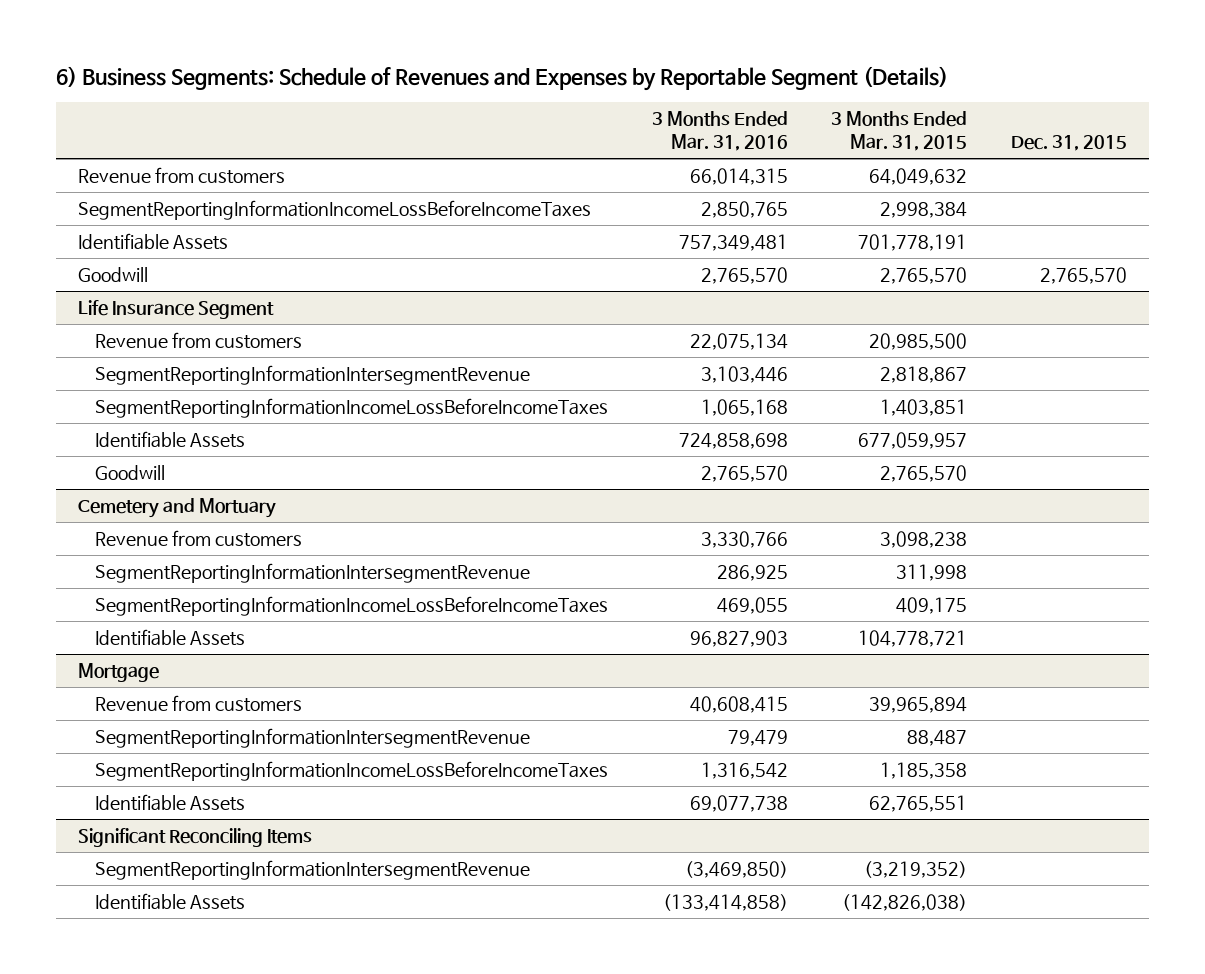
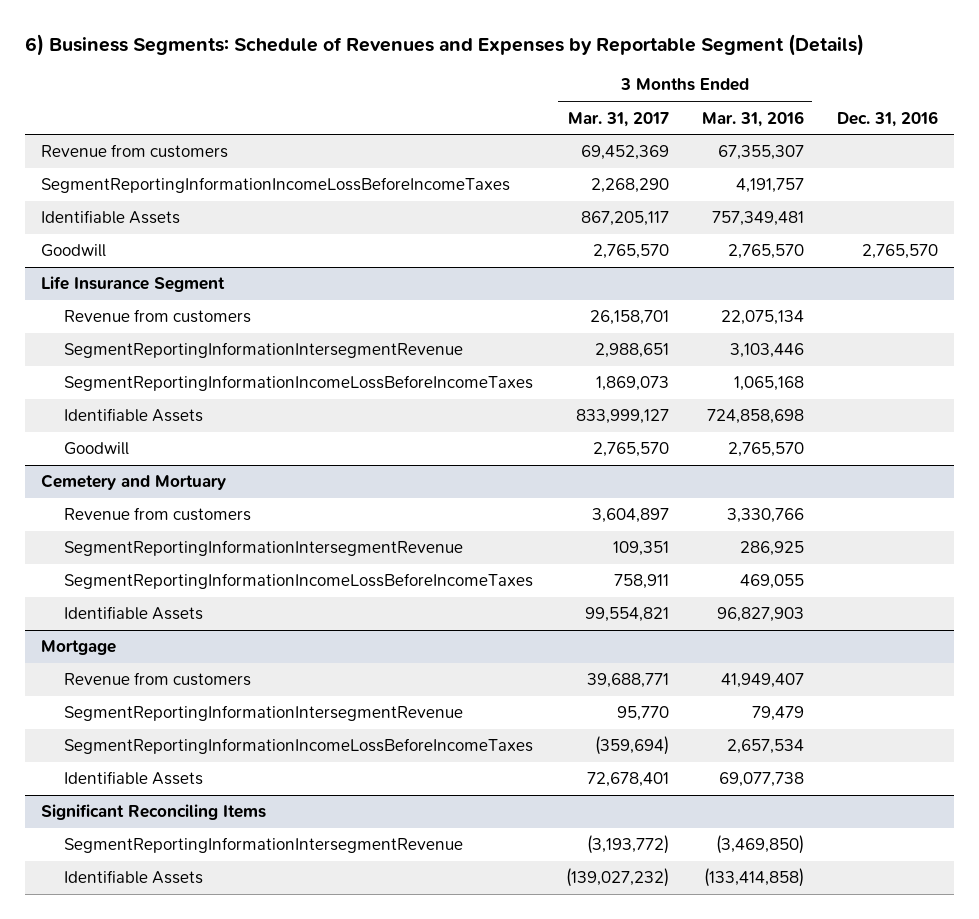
[831,111,968,152] 3 Months Ended Mar. 31, 2015 -> none
[1011,135,1128,152] Dec. 31, 2015 -> none
none -> [567,111,669,127] Mar. 31, 2017
none -> [836,110,938,127] Dec. 31, 2016
[689,168,788,186] 66,014,315 -> [717,145,804,161] 67,355,307
[700,201,788,219] 2,850,765 -> [735,178,804,194] 4,191,757
[689,696,788,714] 40,608,415 -> [720,673,804,689] 41,949,407
[700,762,788,780] 1,316,542 -> [726,739,804,755] 2,657,534

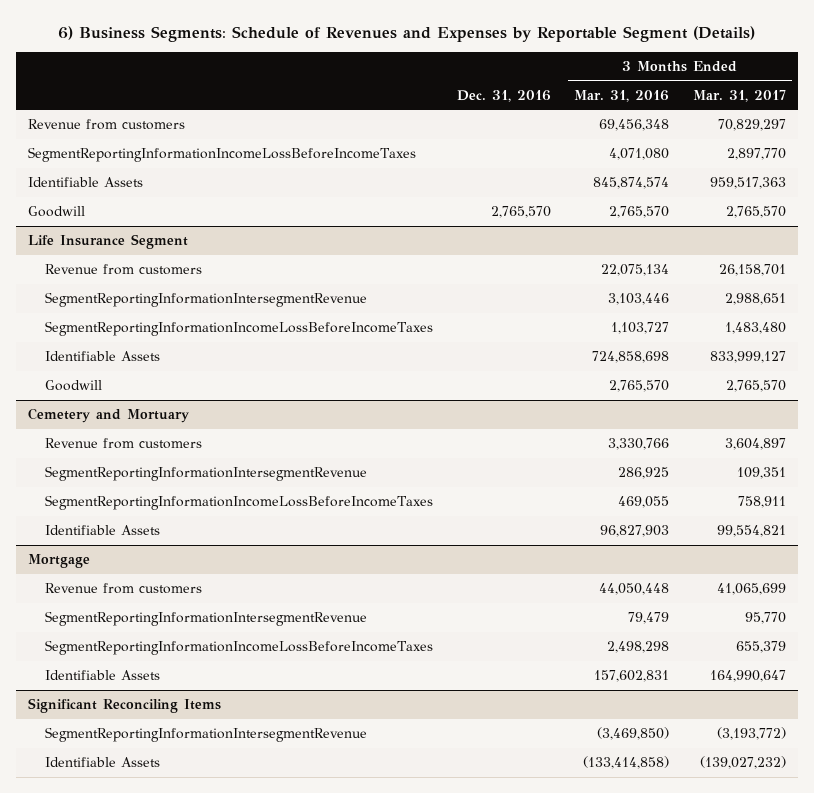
[580,145,669,161] 69,452,369 -> [718,119,787,132] 70,829,297
[717,145,804,161] 67,355,307 -> [599,119,670,132] 69,456,348
[590,178,669,194] 2,268,290 -> [727,148,787,161] 2,897,770
[735,178,804,194] 4,191,757 -> [609,148,670,161] 4,071,080
[580,211,669,227] 867,205,117 -> [710,177,787,190] 959,517,363
[711,211,804,227] 757,349,481 -> [593,177,670,190] 845,874,574
[595,376,669,392] 1,869,073 -> [725,322,787,335] 1,483,480
[733,376,804,392] 1,065,168 -> [611,322,670,335] 1,103,727
[586,673,669,689] 39,688,771 -> [717,583,787,596] 41,065,699
[720,673,804,689] 41,949,407 -> [599,583,670,596] 44,050,448
[594,736,669,756] (359,694) -> [736,641,787,654] 655,379
[726,739,804,755] 2,657,534 -> [607,641,670,654] 2,498,298
[586,772,669,788] 72,678,401 -> [710,670,787,683] 164,990,647
[718,772,804,788] 69,077,738 -> [594,670,670,683] 157,602,831

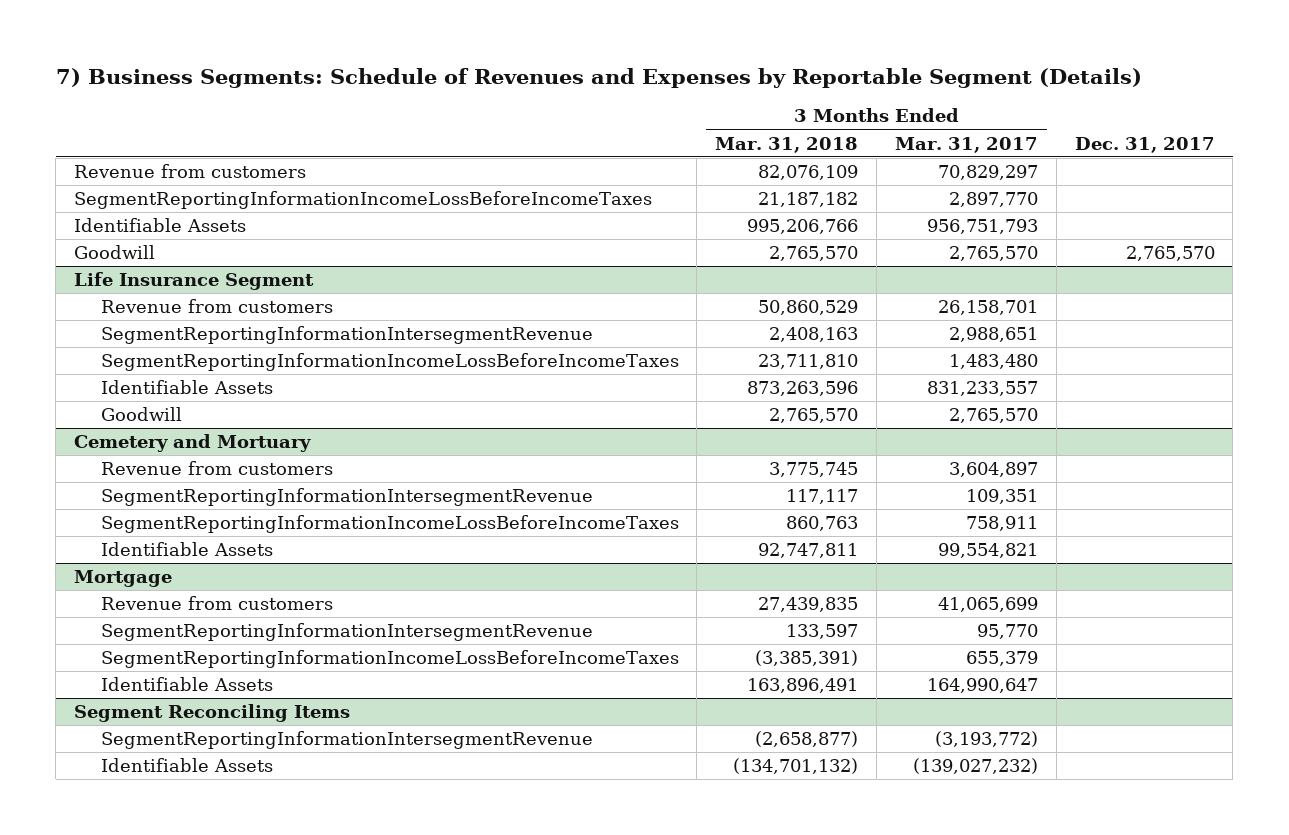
[58,25,756,42] 6) Business Segments: Schedule of Revenues and Expenses by Reportable Segment (Details) -> [55,67,1142,88] 7) Business Segments: Schedule of Revenues and Expenses by Reportable Segment (Details)
[456,89,551,102] Dec. 31, 2016 -> none
[574,89,670,102] Mar. 31, 2016 -> none
none -> [715,136,859,153] Mar. 31, 2018
none -> [1074,136,1215,153] Dec. 31, 2017
[710,177,787,190] 959,517,363 -> [926,219,1038,235] 956,751,793
[710,351,787,364] 833,999,127 -> [926,381,1038,397] 831,233,557
[28,698,222,714] Significant Reconciling Items -> [74,704,351,723] Segment Reconciling Items

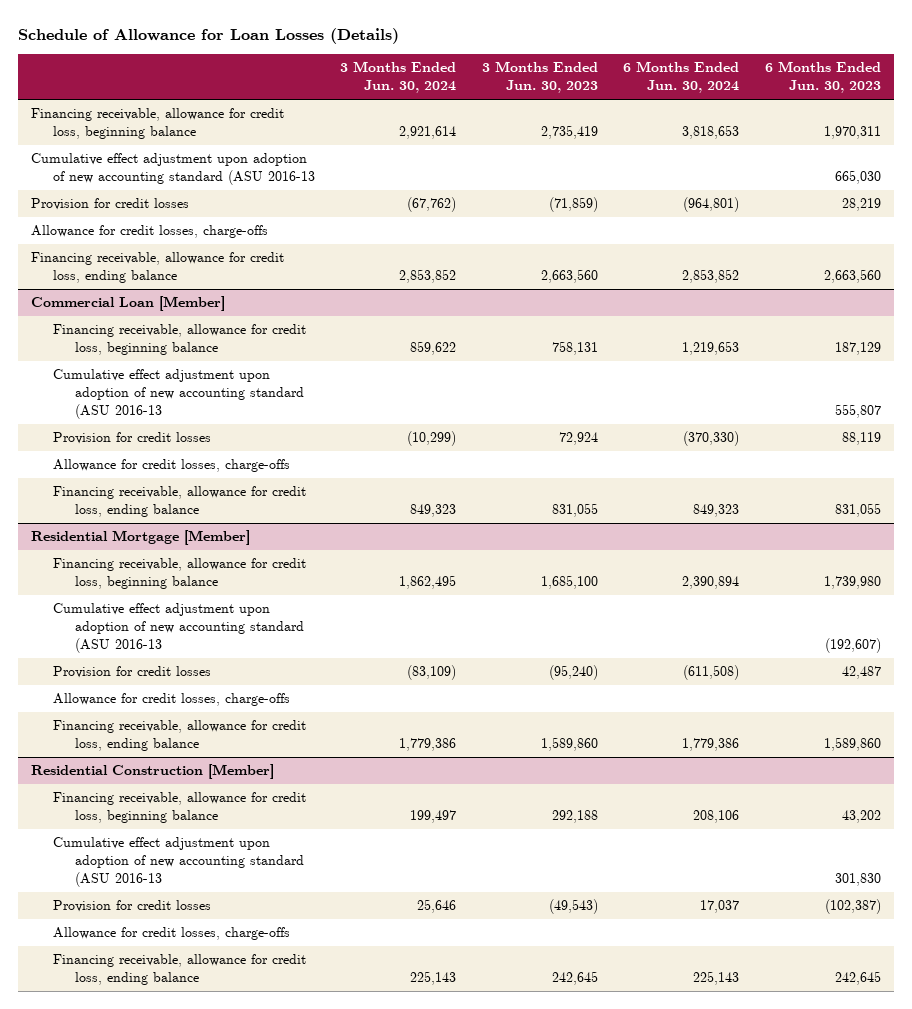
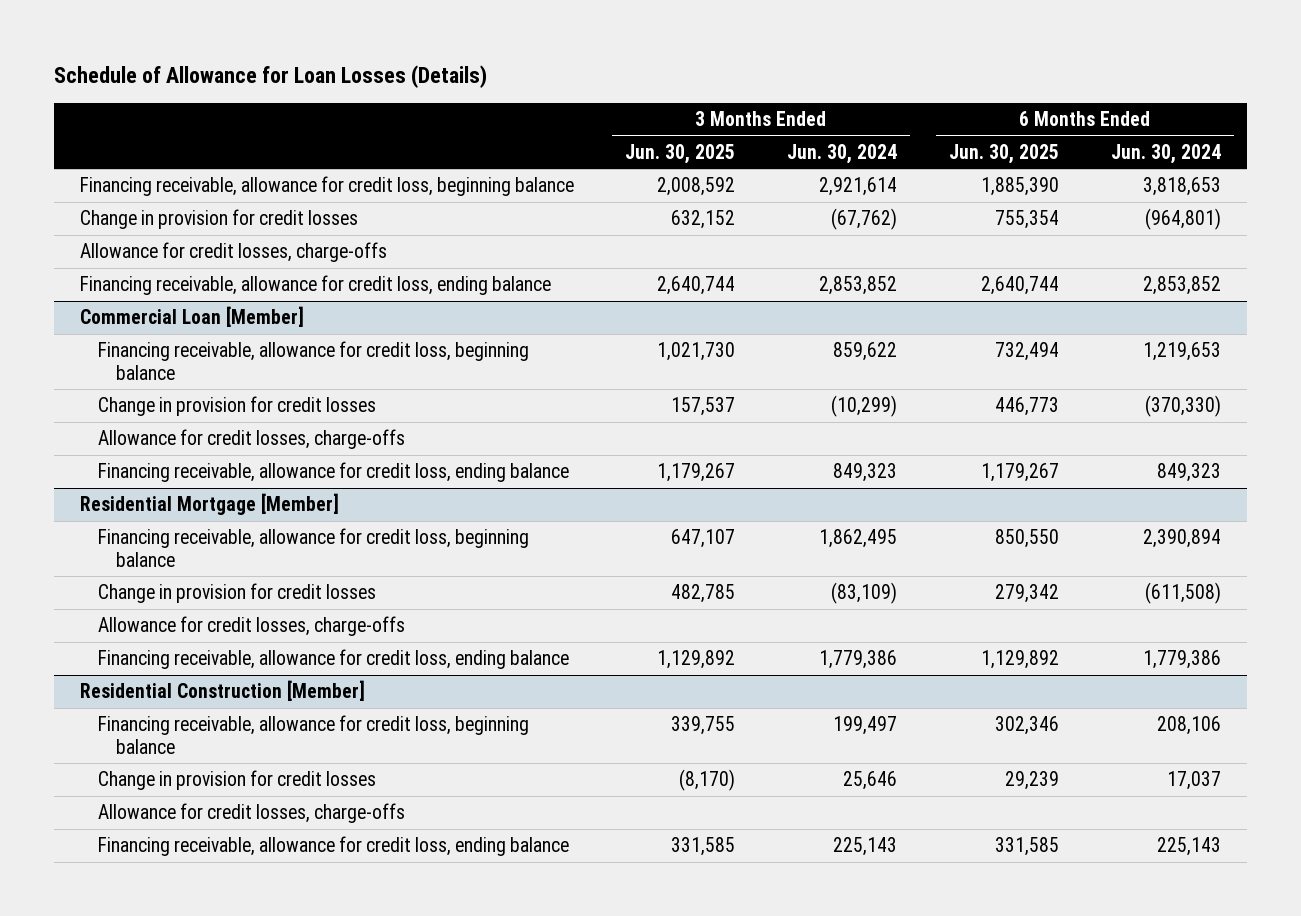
[481,61,598,94] 3 Months Ended Jun. 30, 2023 -> none
[765,61,882,94] 6 Months Ended Jun. 30, 2023 -> none
none -> [625,143,736,164] Jun. 30, 2025
none -> [949,143,1060,164] Jun. 30, 2025
[30,153,315,186] Cumulative effect adjustment upon adoption of new accounting standard (ASU 2016-13 -> none
[30,198,189,211] Provision for credit losses -> [79,209,358,230] Change in provision for credit losses
[52,369,305,420] Cumulative effect adjustment upon adoption of new accounting standard (ASU 2016-13 -> none
[52,432,211,445] Provision for credit losses -> [97,396,376,417] Change in provision for credit losses
[52,603,305,654] Cumulative effect adjustment upon adoption of new accounting standard (ASU 2016-13 -> none
[52,666,211,679] Provision for credit losses -> [97,583,376,604] Change in provision for credit losses
[52,837,305,888] Cumulative effect adjustment upon adoption of new accounting standard (ASU 2016-13 -> none
[52,900,211,913] Provision for credit losses -> [97,770,376,791] Change in provision for credit losses

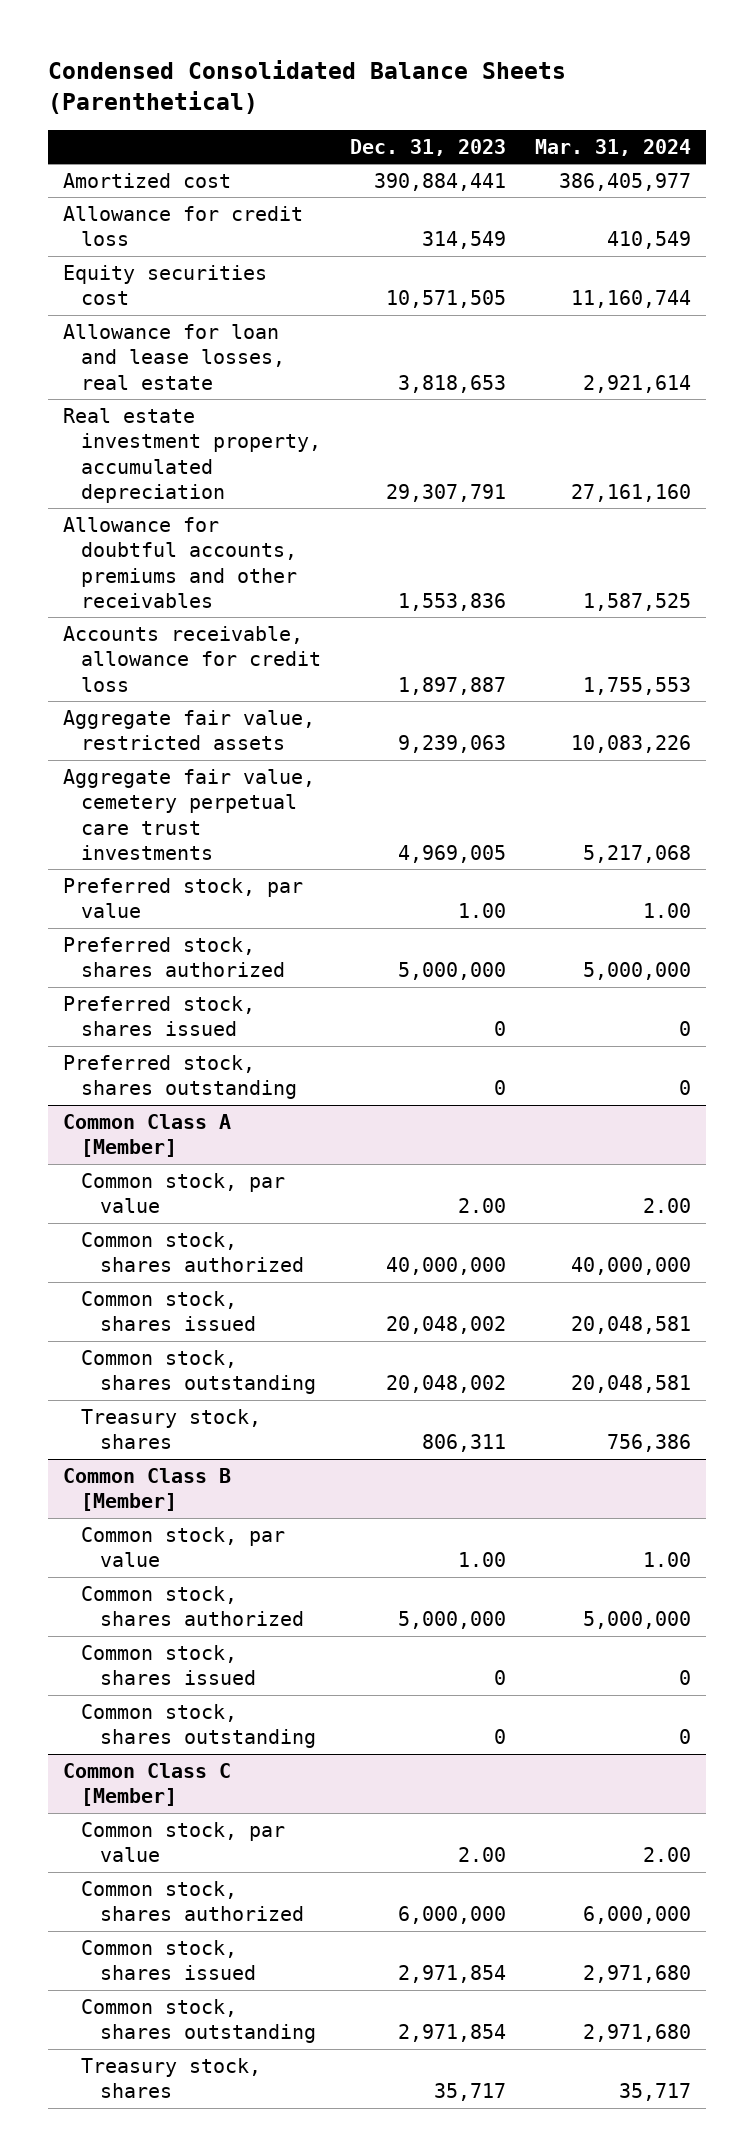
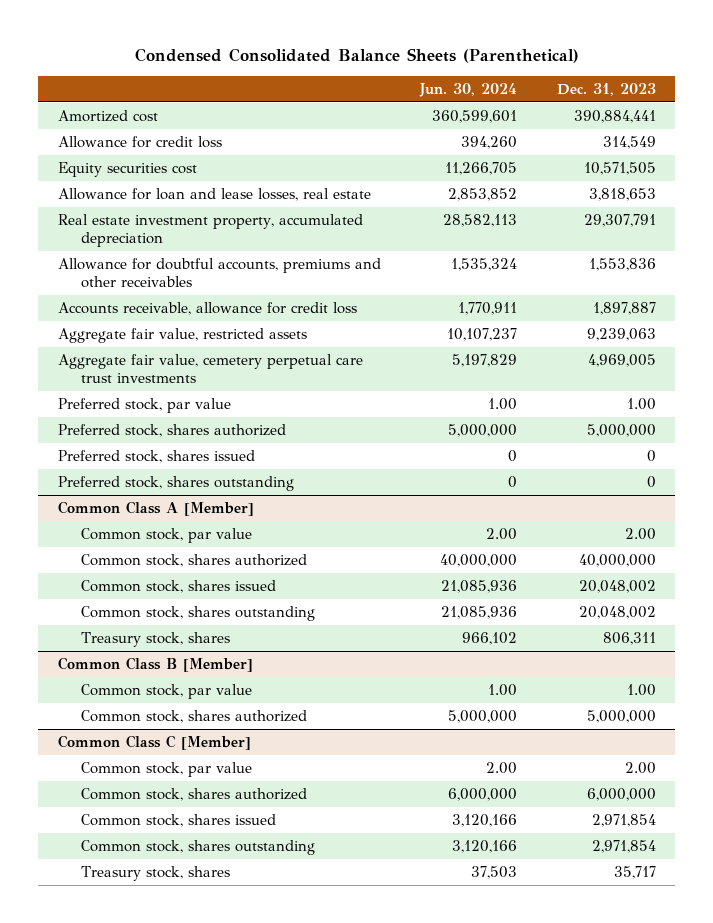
[535,138,692,156] Mar. 31, 2024 -> none
none -> [419,83,518,98] Jun. 30, 2024
[81,1644,257,1686] Common stock, shares issued -> none
[81,1703,317,1749] Common stock, shares outstanding -> none

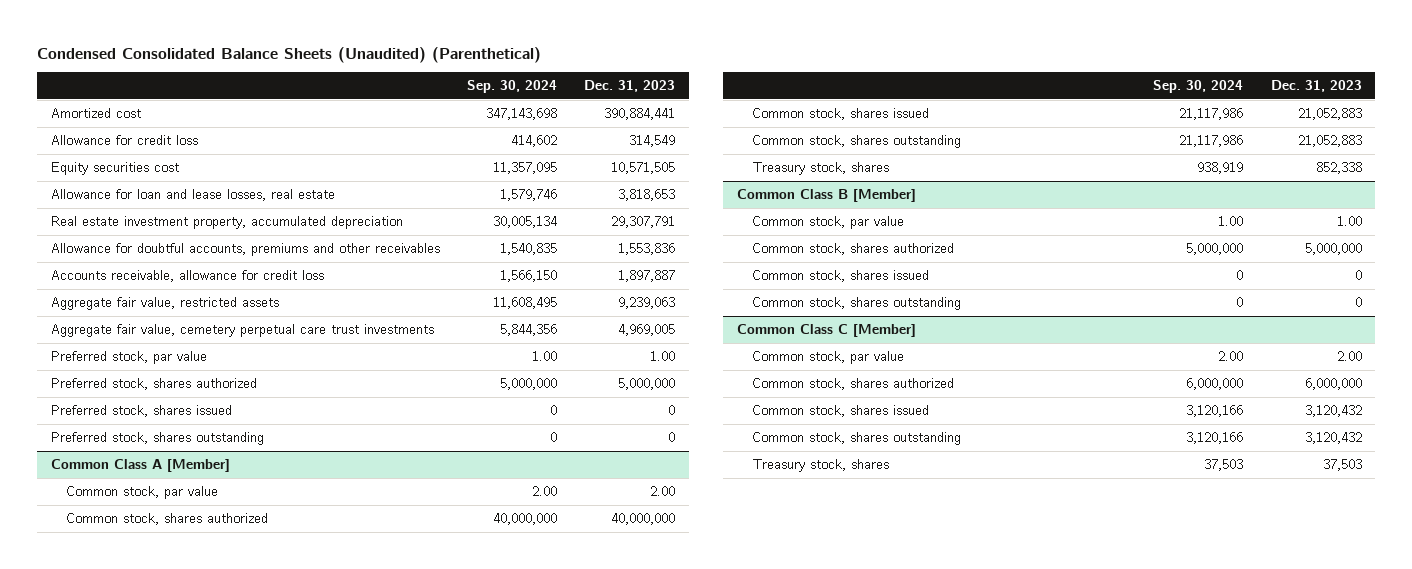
[134,48,579,64] Condensed Consolidated Balance Sheets (Parenthetical) -> [37,46,542,63] Condensed Consolidated Balance Sheets (Unaudited) (Parenthetical)
[419,83,518,98] Jun. 30, 2024 -> none
none -> [466,80,557,94] Sep. 30, 2024
[578,580,656,594] 20,048,002 -> [1297,108,1362,121] 21,052,883
[578,606,656,620] 20,048,002 -> [1297,135,1362,148] 21,052,883
[602,632,656,646] 806,311 -> [1315,162,1362,175] 852,338
none -> [752,270,930,283] Common stock, shares issued
none -> [752,297,962,311] Common stock, shares outstanding
[591,814,656,828] 2,971,854 -> [1304,405,1362,418] 3,120,432
[591,840,656,854] 2,971,854 -> [1304,432,1362,445] 3,120,432
[613,866,656,880] 35,717 -> [1322,459,1362,472] 37,503

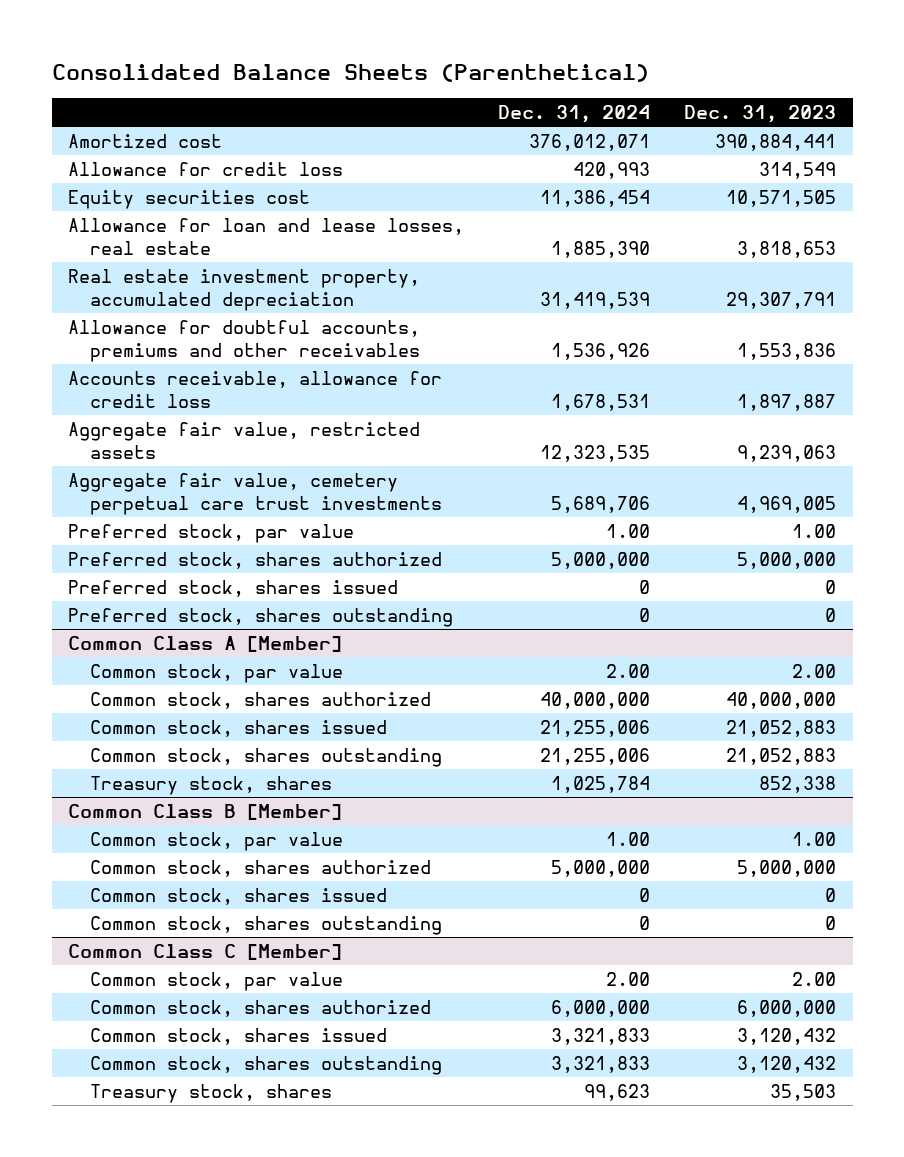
[37,46,542,63] Condensed Consolidated Balance Sheets (Unaudited) (Parenthetical) -> [51,63,649,82] Consolidated Balance Sheets (Parenthetical)
[466,80,557,94] Sep. 30, 2024 -> none
none -> [498,105,651,124] Dec. 31, 2024
[1322,459,1362,472] 37,503 -> [769,1083,836,1101] 35,503

